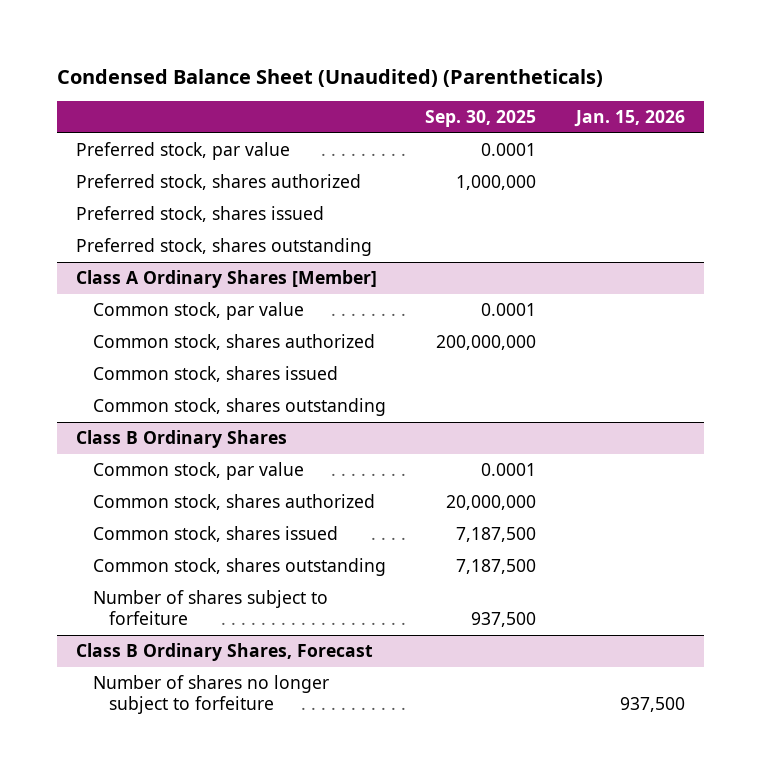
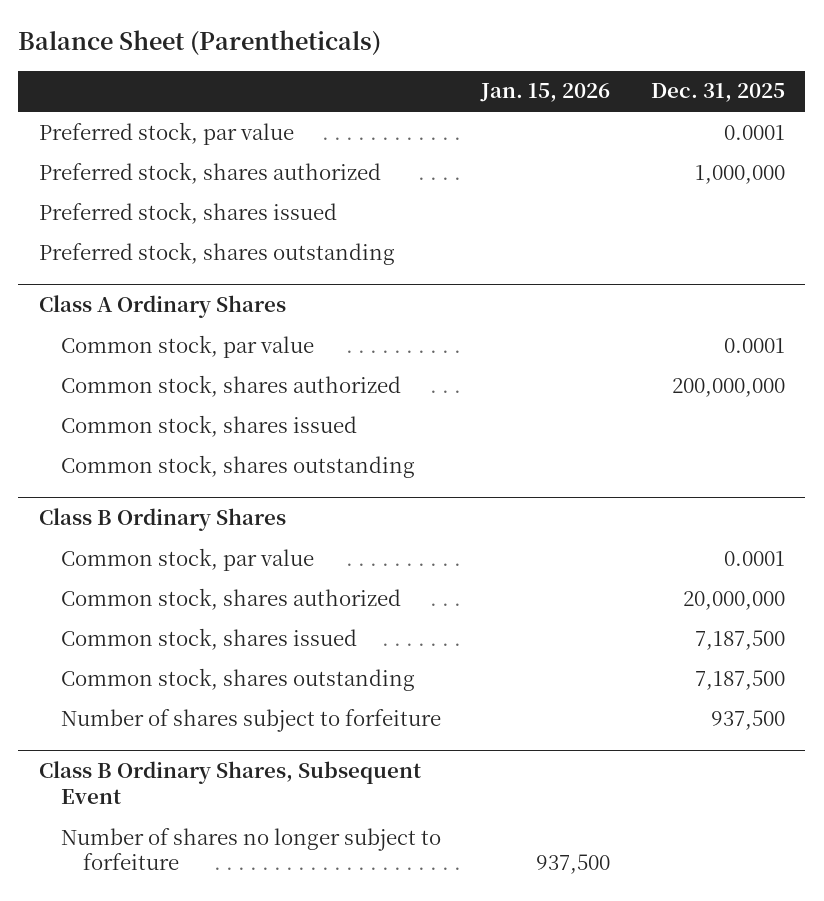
[56,68,603,87] Condensed Balance Sheet (Unaudited) (Parentheticals) -> [18,30,382,56] Balance Sheet (Parentheticals)
[425,110,537,128] Sep. 30, 2025 -> none
none -> [651,83,786,103] Dec. 31, 2025
[76,270,378,289] Class A Ordinary Shares [Member] -> [38,295,286,319] Class A Ordinary Shares
[76,643,374,662] Class B Ordinary Shares, Forecast -> [38,761,421,805] Class B Ordinary Shares, Subsequent Event

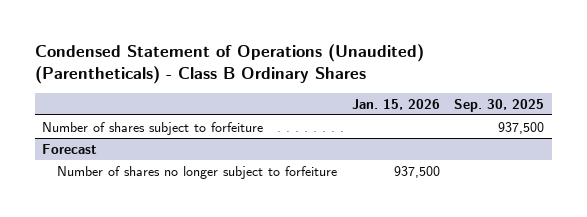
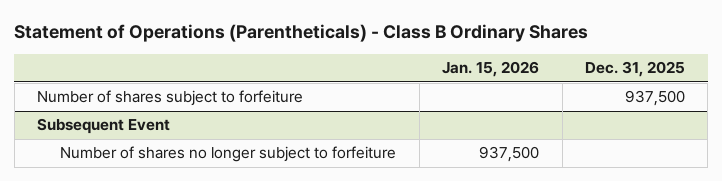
[34,43,424,84] Condensed Statement of Operations (Unaudited) (Parentheticals) - Class B Ordinary Shares -> [14,24,589,43] Statement of Operations (Parentheticals) - Class B Ordinary Shares
[454,98,545,112] Sep. 30, 2025 -> none
none -> [585,61,686,78] Dec. 31, 2025
[42,143,98,154] Forecast -> [37,118,171,135] Subsequent Event

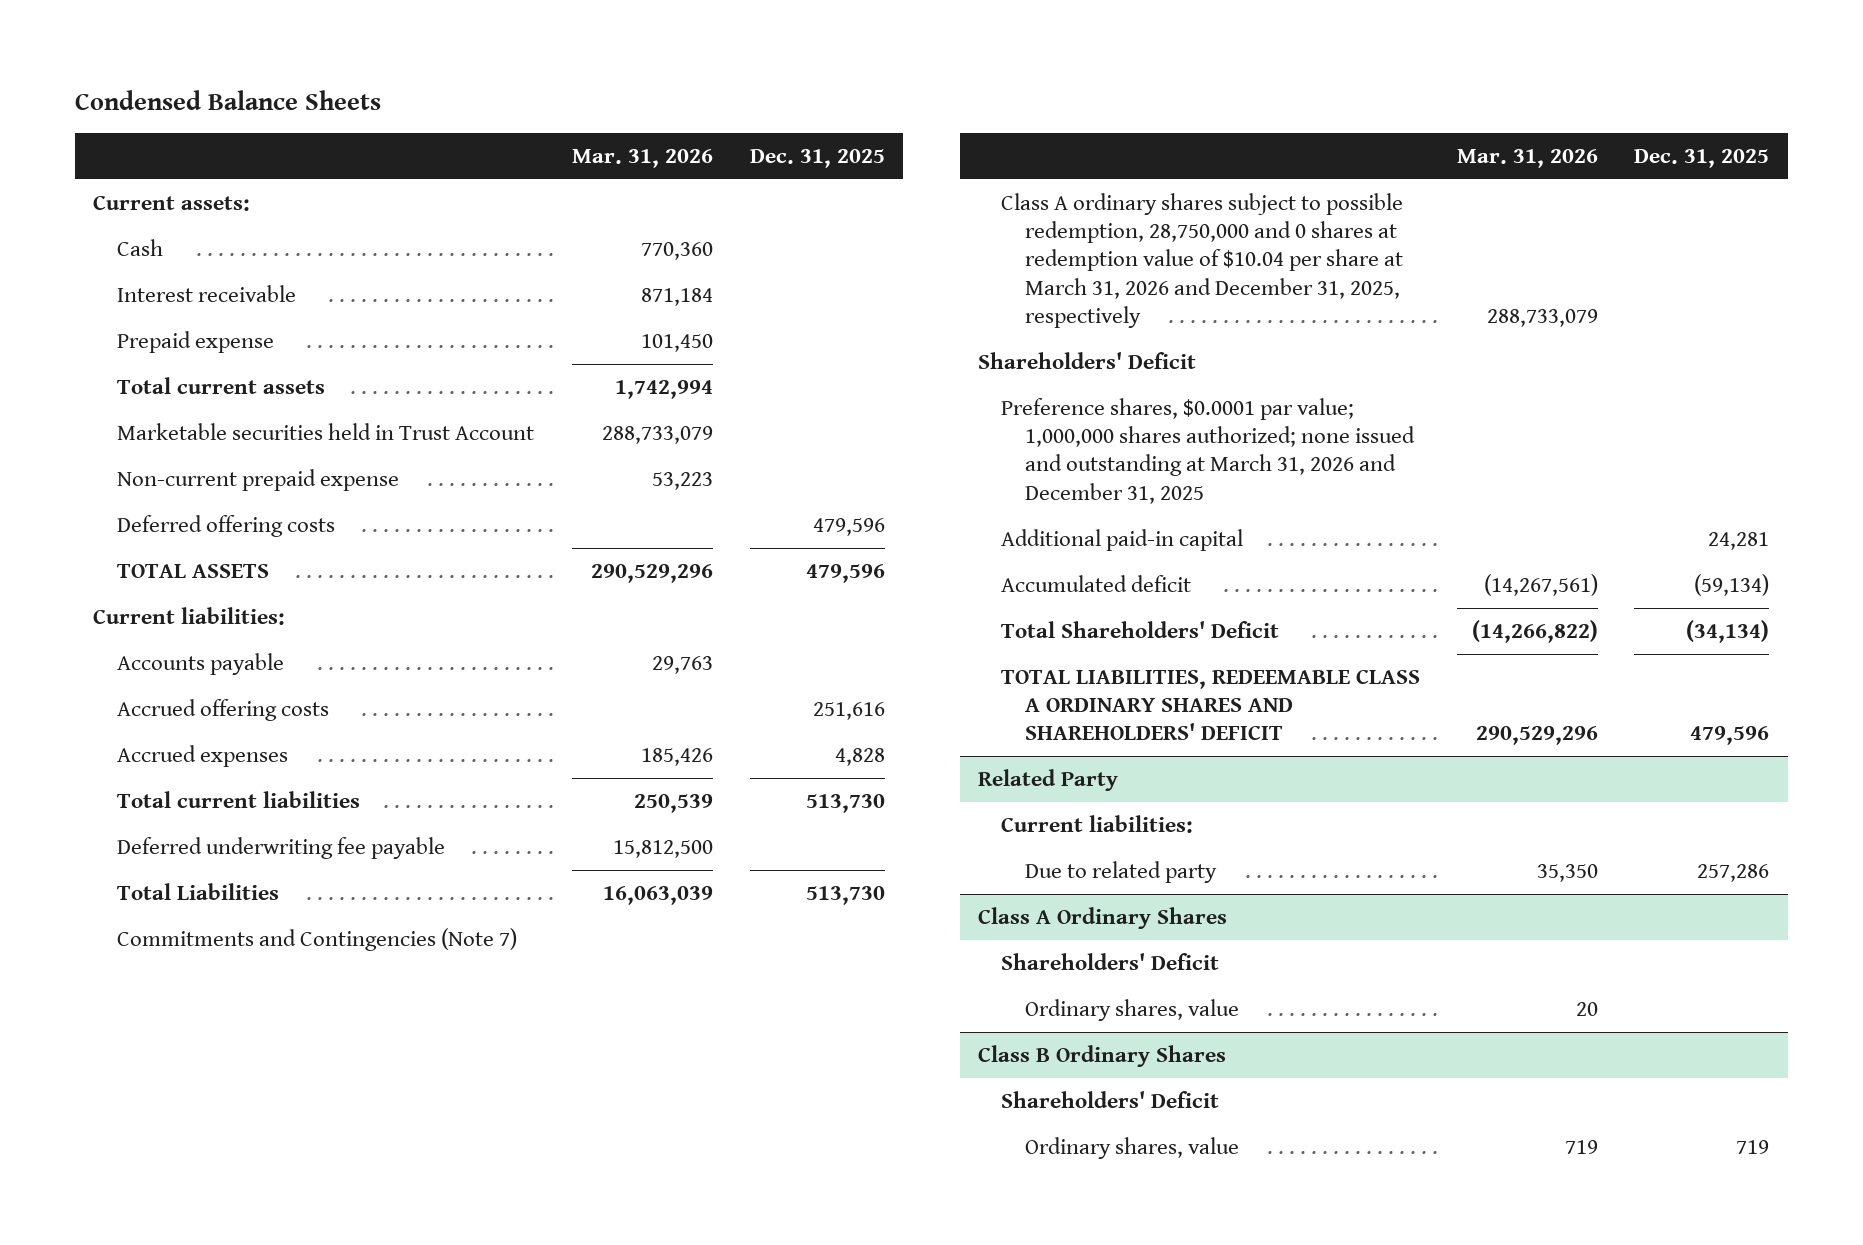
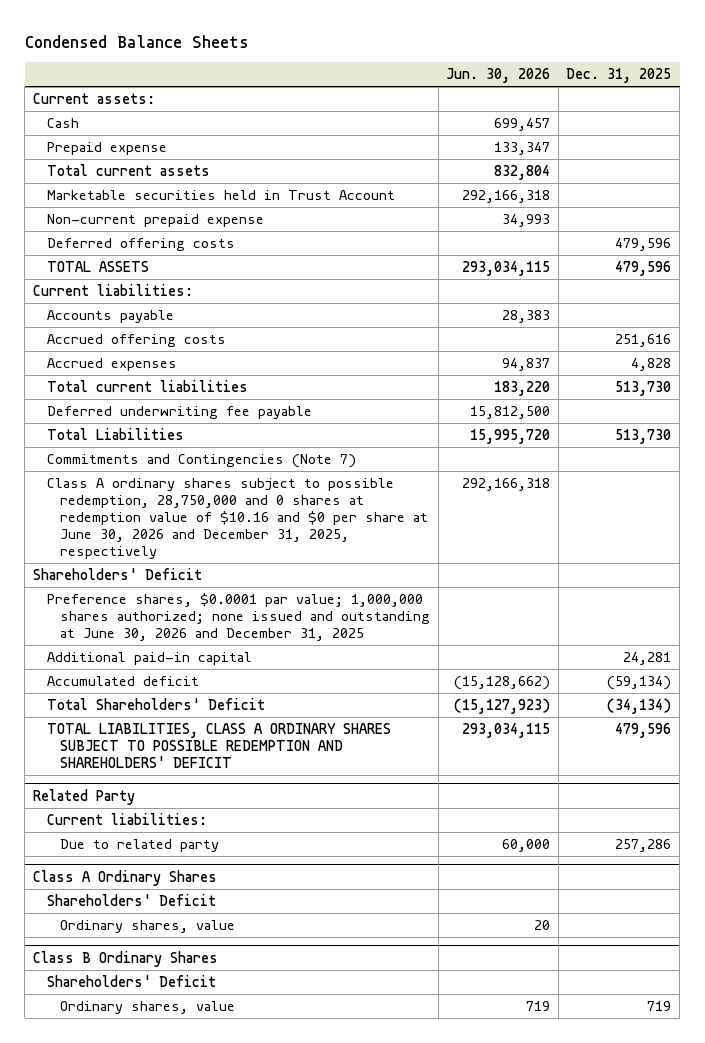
[572,148,714,168] Mar. 31, 2026 -> none
none -> [446,68,551,84] Jun. 30, 2026
[116,284,296,302] Interest receivable -> none
[1001,192,1404,328] Class A ordinary shares subject to possible redemption, 28,750,000 and 0 shares at redemption value of $10.04 per share at March 31, 2026 and December 31, 2025, respectively -> [46,478,428,560] Class A ordinary shares subject to possible redemption, 28,750,000 and 0 shares at redemption value of $10.16 and $0 per share at June 30, 2026 and December 31, 2025, respectively
[1001,397,1415,504] Preference shares, $0.0001 par value; 1,000,000 shares authorized; none issued and outstanding at March 31, 2026 and December 31, 2025 -> [46,593,430,642] Preference shares, $0.0001 par value; 1,000,000 shares authorized; none issued and outstanding at June 30, 2026 and December 31, 2025
[1001,668,1421,741] TOTAL LIABILITIES, REDEEMABLE CLASS A ORDINARY SHARES AND SHAREHOLDERS' DEFICIT -> [46,723,391,769] TOTAL LIABILITIES, CLASS A ORDINARY SHARES SUBJECT TO POSSIBLE REDEMPTION AND SHAREHOLDERS' DEFICIT

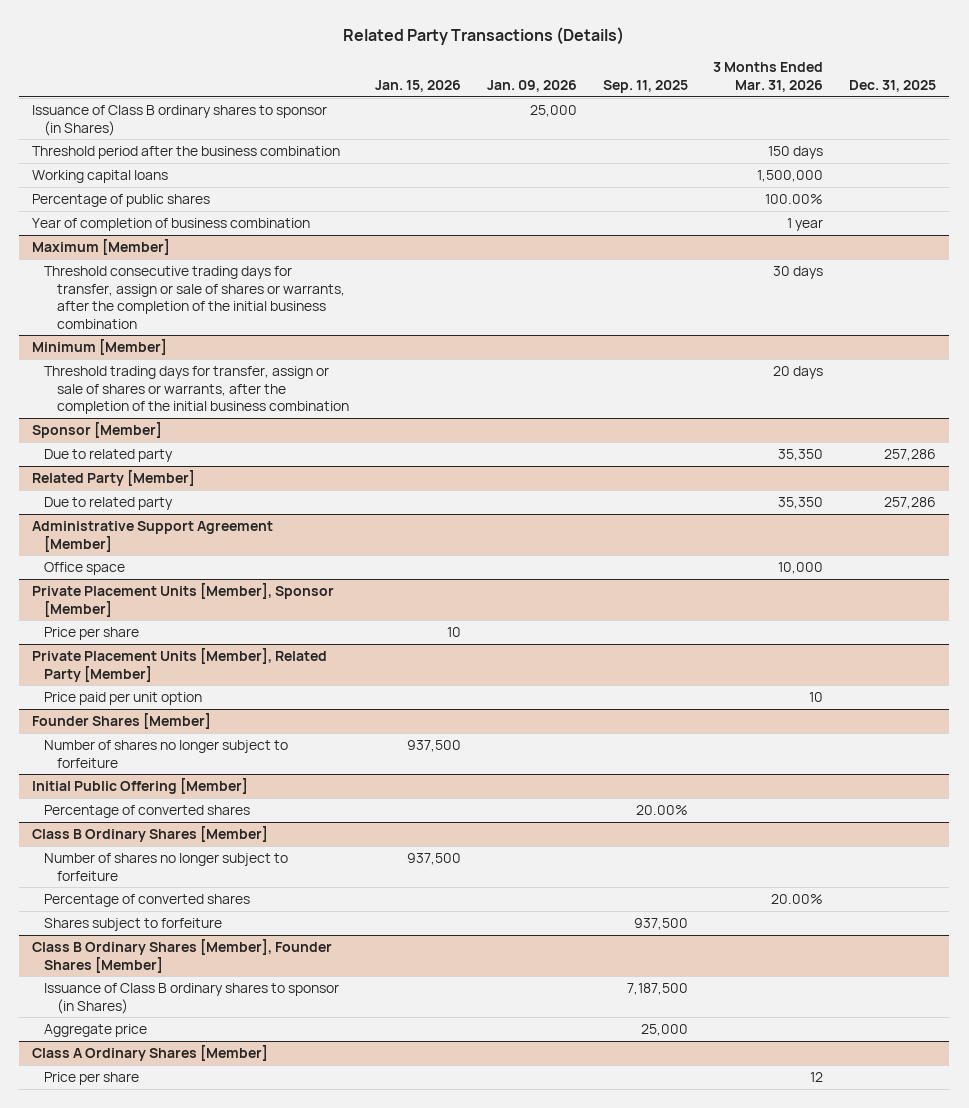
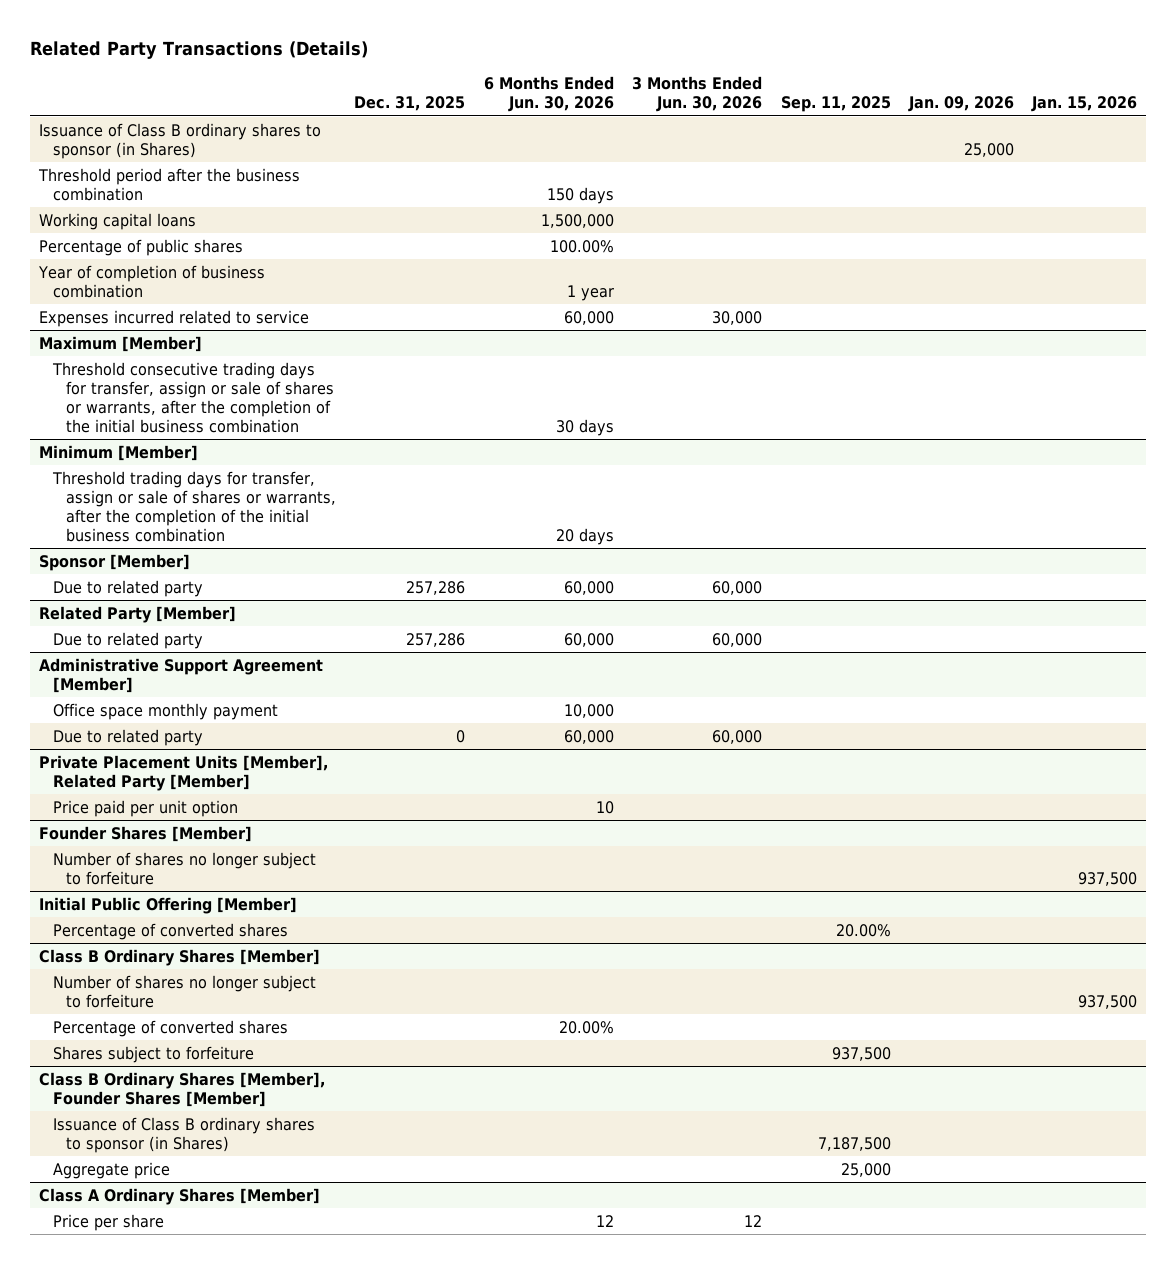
[713,62,824,92] 3 Months Ended Mar. 31, 2026 -> none
none -> [483,76,614,113] 6 Months Ended Jun. 30, 2026
none -> [632,76,763,113] 3 Months Ended Jun. 30, 2026
none -> [39,309,310,327] Expenses incurred related to service
[32,583,335,617] Private Placement Units [Member], Sponsor [Member] -> none
[44,627,140,641] Price per share -> none
[44,562,126,576] Office space -> [52,702,278,720] Office space monthly payment
none -> [52,728,203,746] Due to related party

